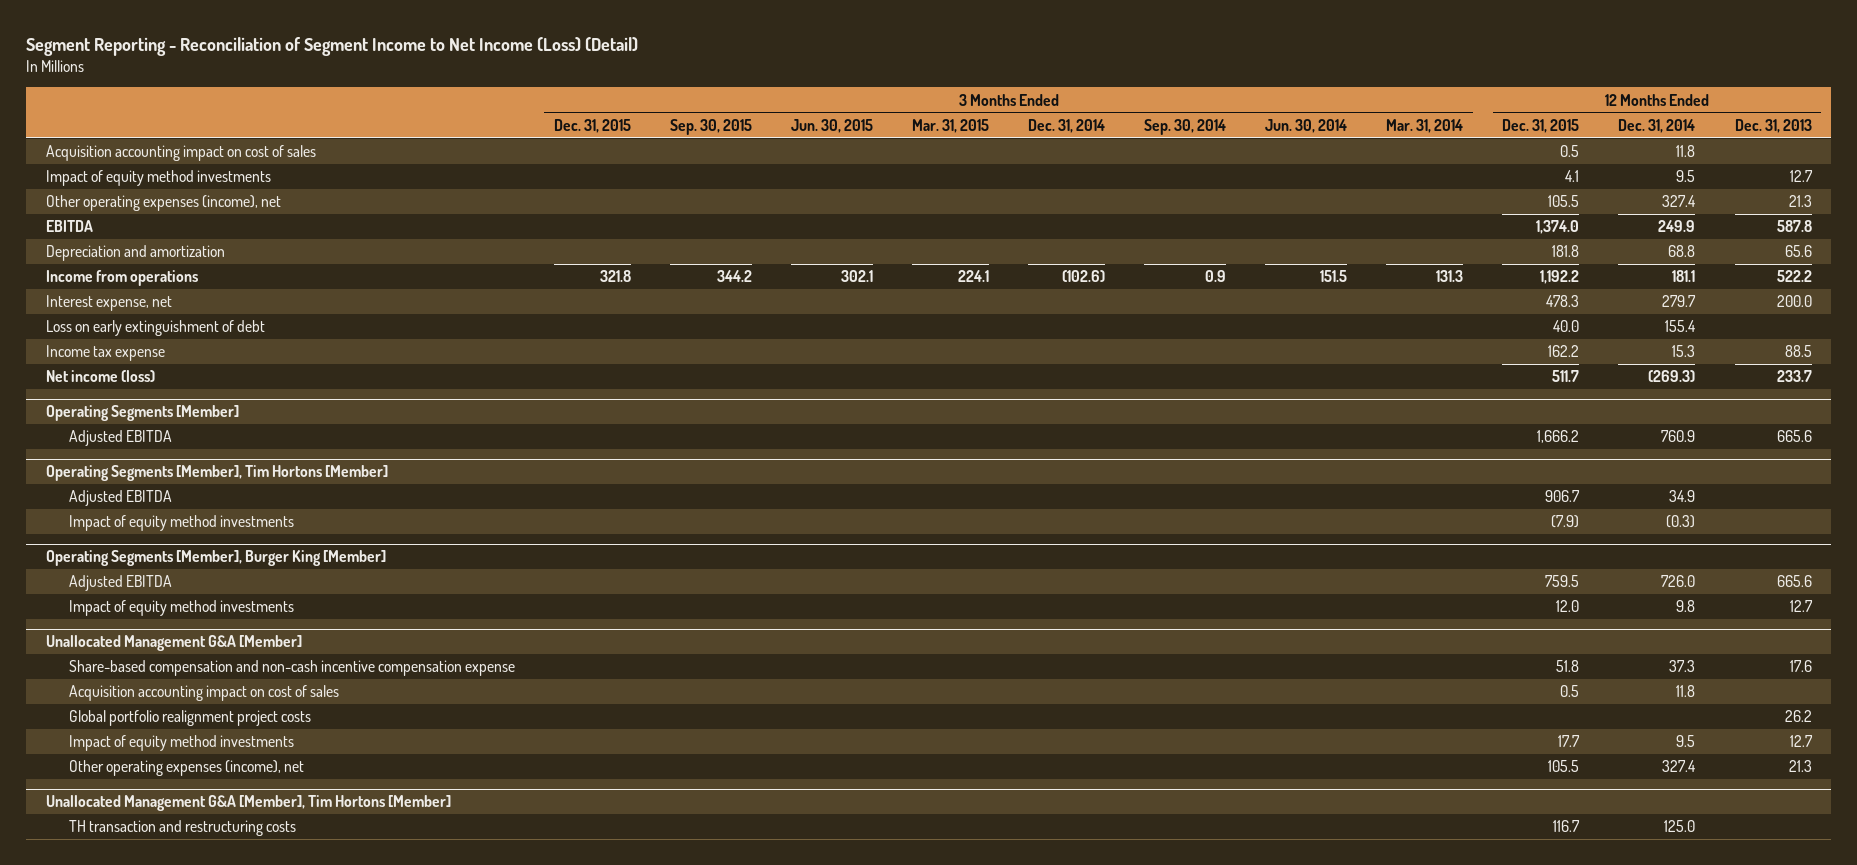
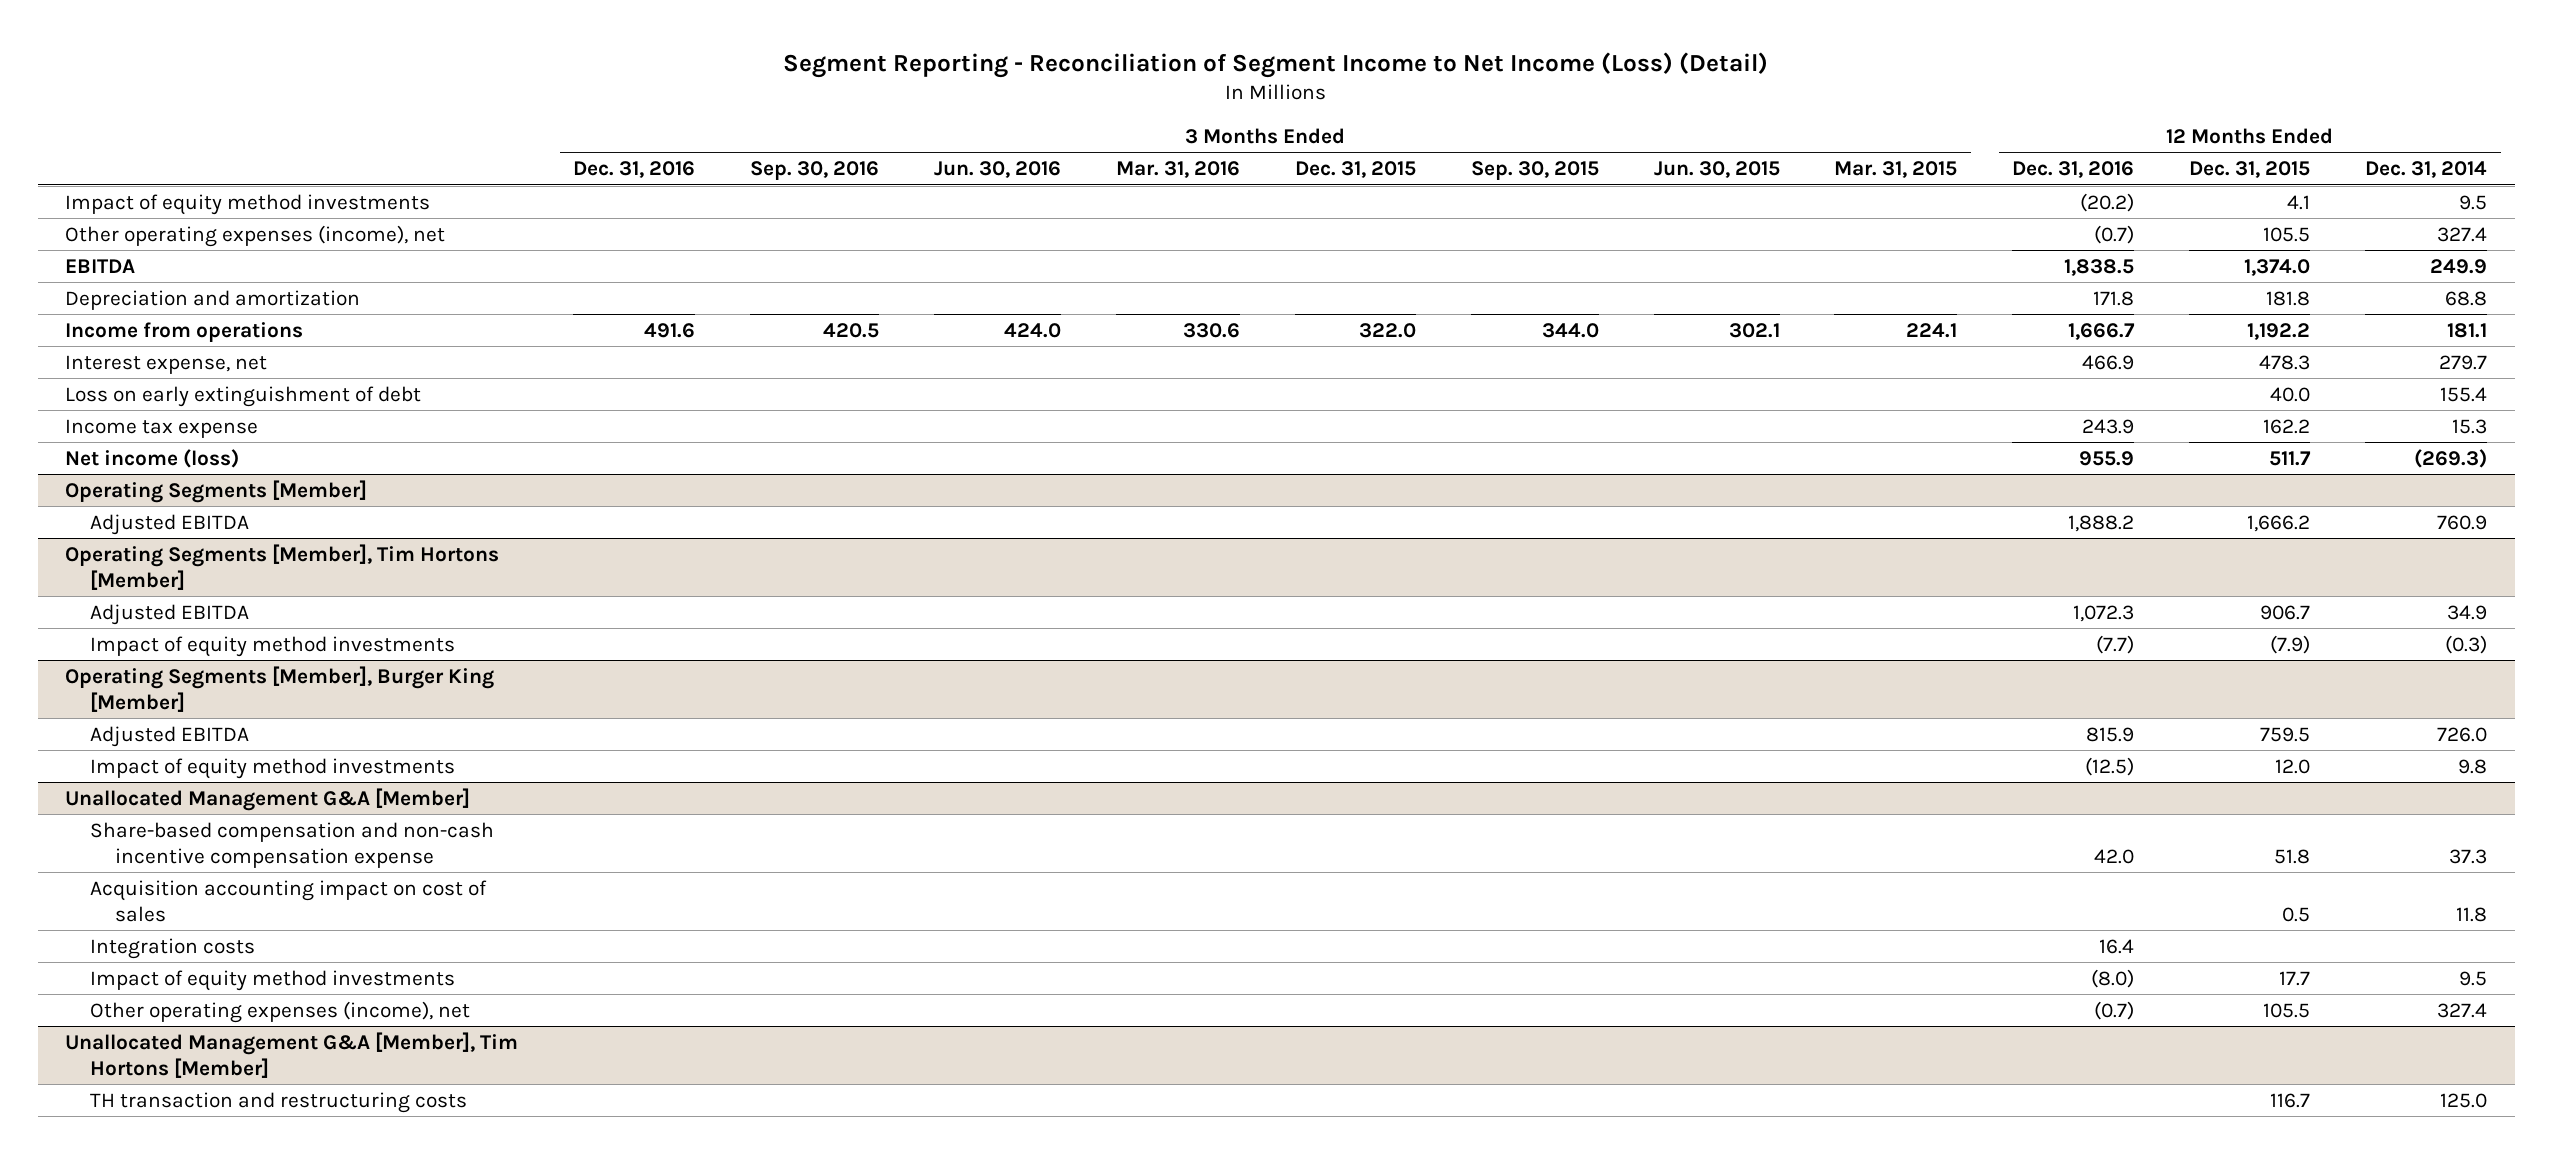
[1028,118,1106,133] Dec. 31, 2014 -> none
[1144,118,1227,135] Sep. 30, 2014 -> none
[1265,118,1348,133] Jun. 30, 2014 -> none
[1386,118,1464,133] Mar. 31, 2014 -> none
[1734,118,1812,133] Dec. 31, 2013 -> none
none -> [573,161,696,179] Dec. 31, 2016
none -> [750,161,880,181] Sep. 30, 2016
none -> [934,161,1062,179] Jun. 30, 2016
none -> [1115,161,1240,179] Mar. 31, 2016
none -> [2012,161,2135,179] Dec. 31, 2016
[45,145,316,162] Acquisition accounting impact on cost of sales -> none
[599,270,631,283] 321.8 -> [1358,322,1416,338] 322.0
[717,270,753,283] 344.2 -> [1541,322,1599,338] 344.0
[68,710,311,727] Global portfolio realignment project costs -> none
none -> [90,937,256,959] Integration costs

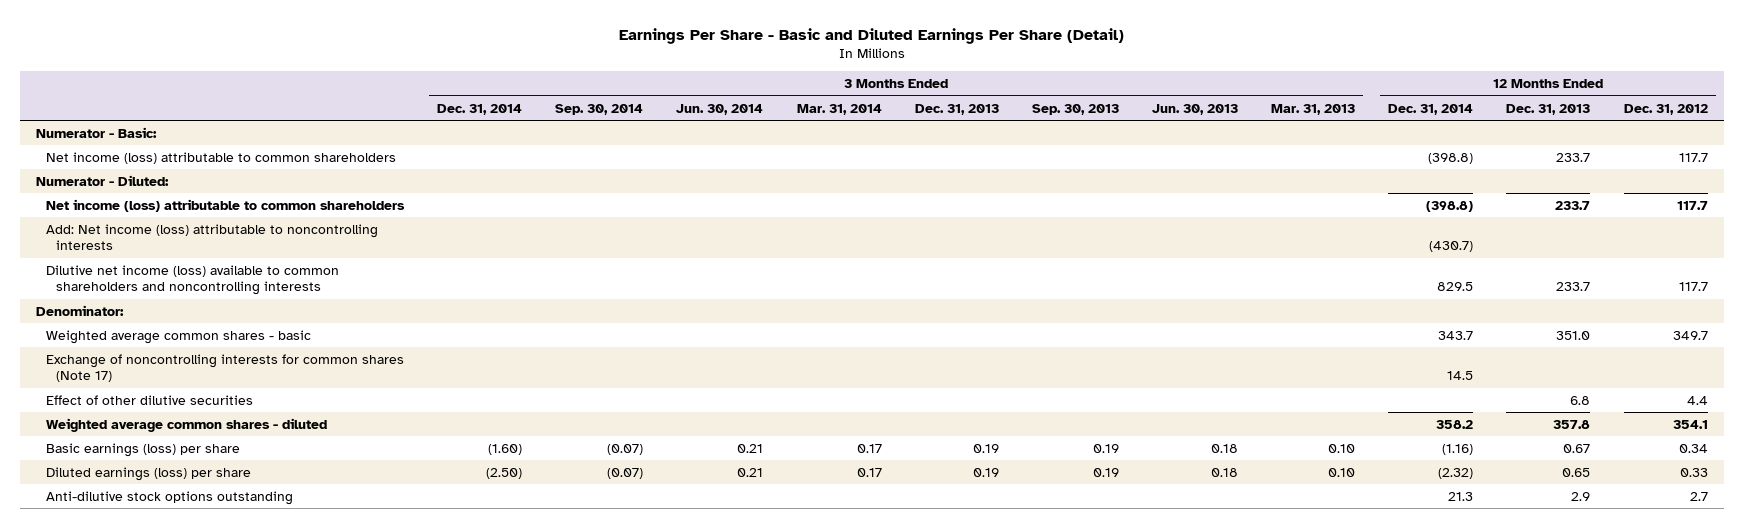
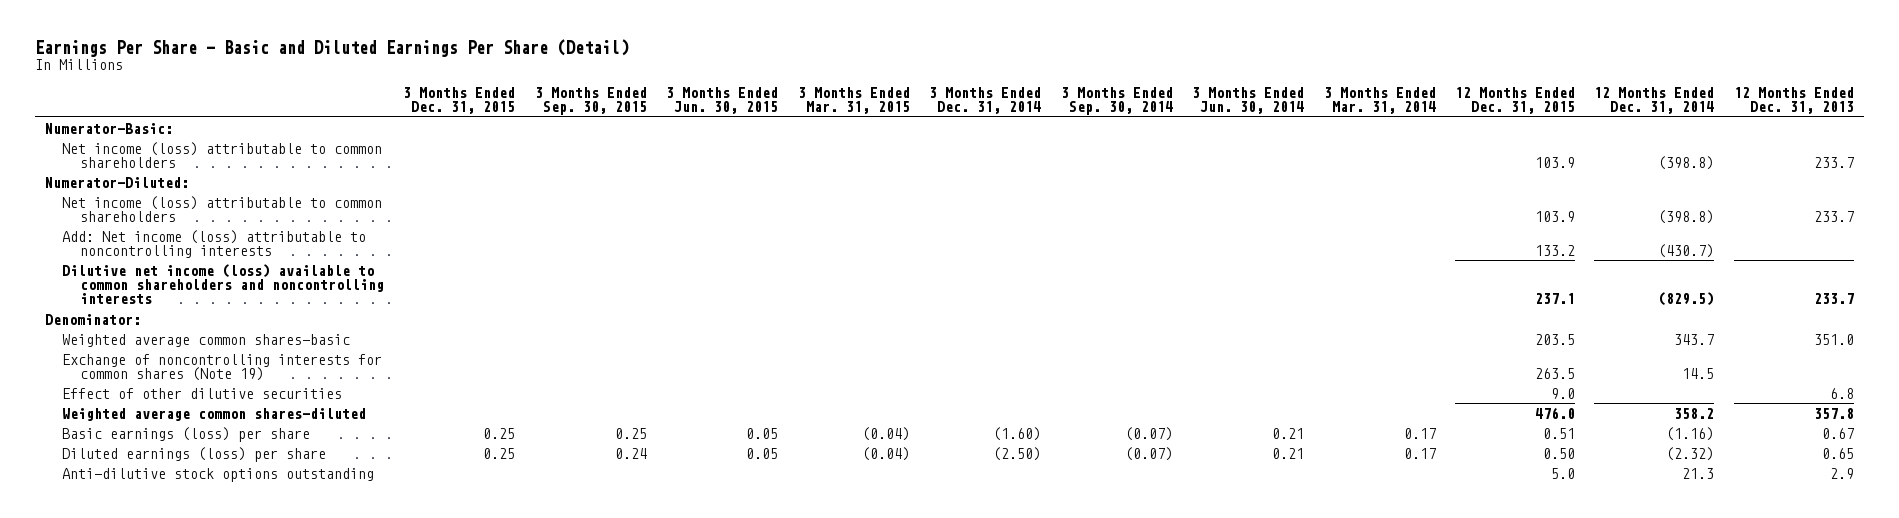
[914,103,999,115] Dec. 31, 2013 -> none
[1031,103,1119,115] Sep. 30, 2013 -> none
[1152,103,1239,115] Jun. 30, 2013 -> none
[1271,103,1356,115] Mar. 31, 2013 -> none
[1623,103,1708,115] Dec. 31, 2012 -> none
none -> [403,86,516,115] 3 Months Ended Dec. 31, 2015
none -> [534,86,647,116] 3 Months Ended Sep. 30, 2015
none -> [666,86,779,115] 3 Months Ended Jun. 30, 2015
none -> [797,86,910,115] 3 Months Ended Mar. 31, 2015
none -> [1454,86,1575,115] 12 Months Ended Dec. 31, 2015
[36,126,158,138] Numerator - Basic: -> [44,122,173,134] Numerator-Basic:
[36,174,170,186] Numerator - Diluted: -> [44,176,189,188] Numerator-Diluted:
[1437,282,1474,292] 829.5 -> [1658,292,1715,307] (829.5)
[45,329,311,344] Weighted average common shares - basic -> [62,333,351,347] Weighted average common shares-basic
[45,353,404,383] Exchange of noncontrolling interests for common shares (Note 17) -> [62,353,383,381] Exchange of noncontrolling interests for common shares (Note 19)
[45,417,327,432] Weighted average common shares - diluted -> [62,407,367,421] Weighted average common shares-diluted

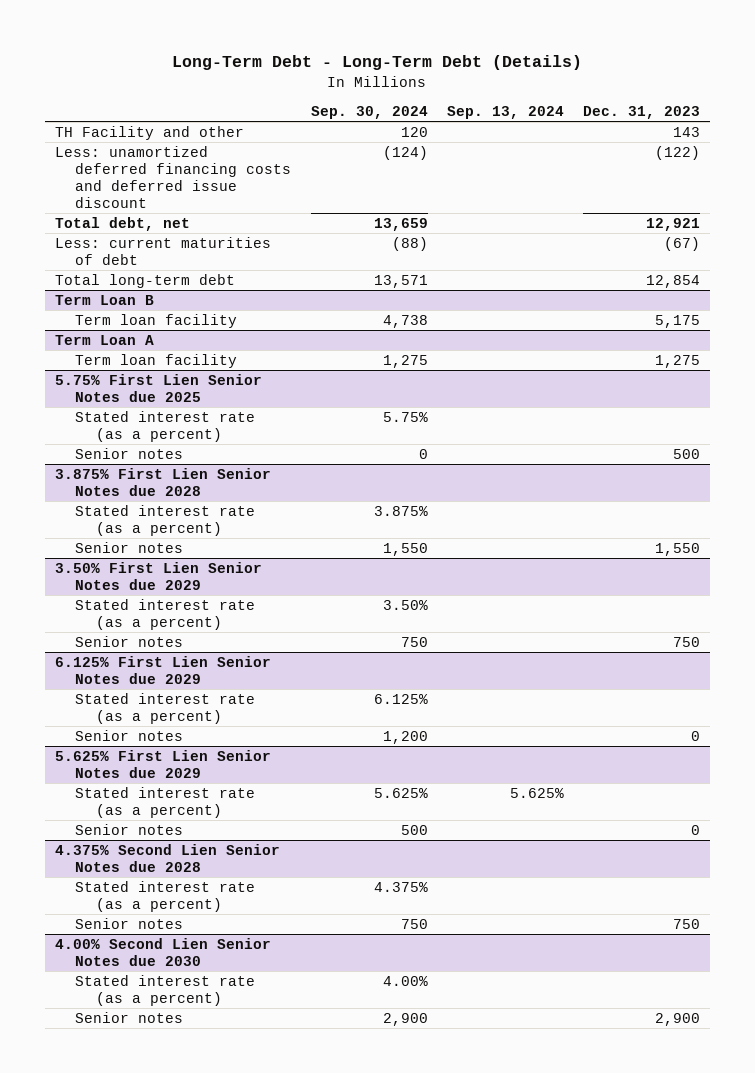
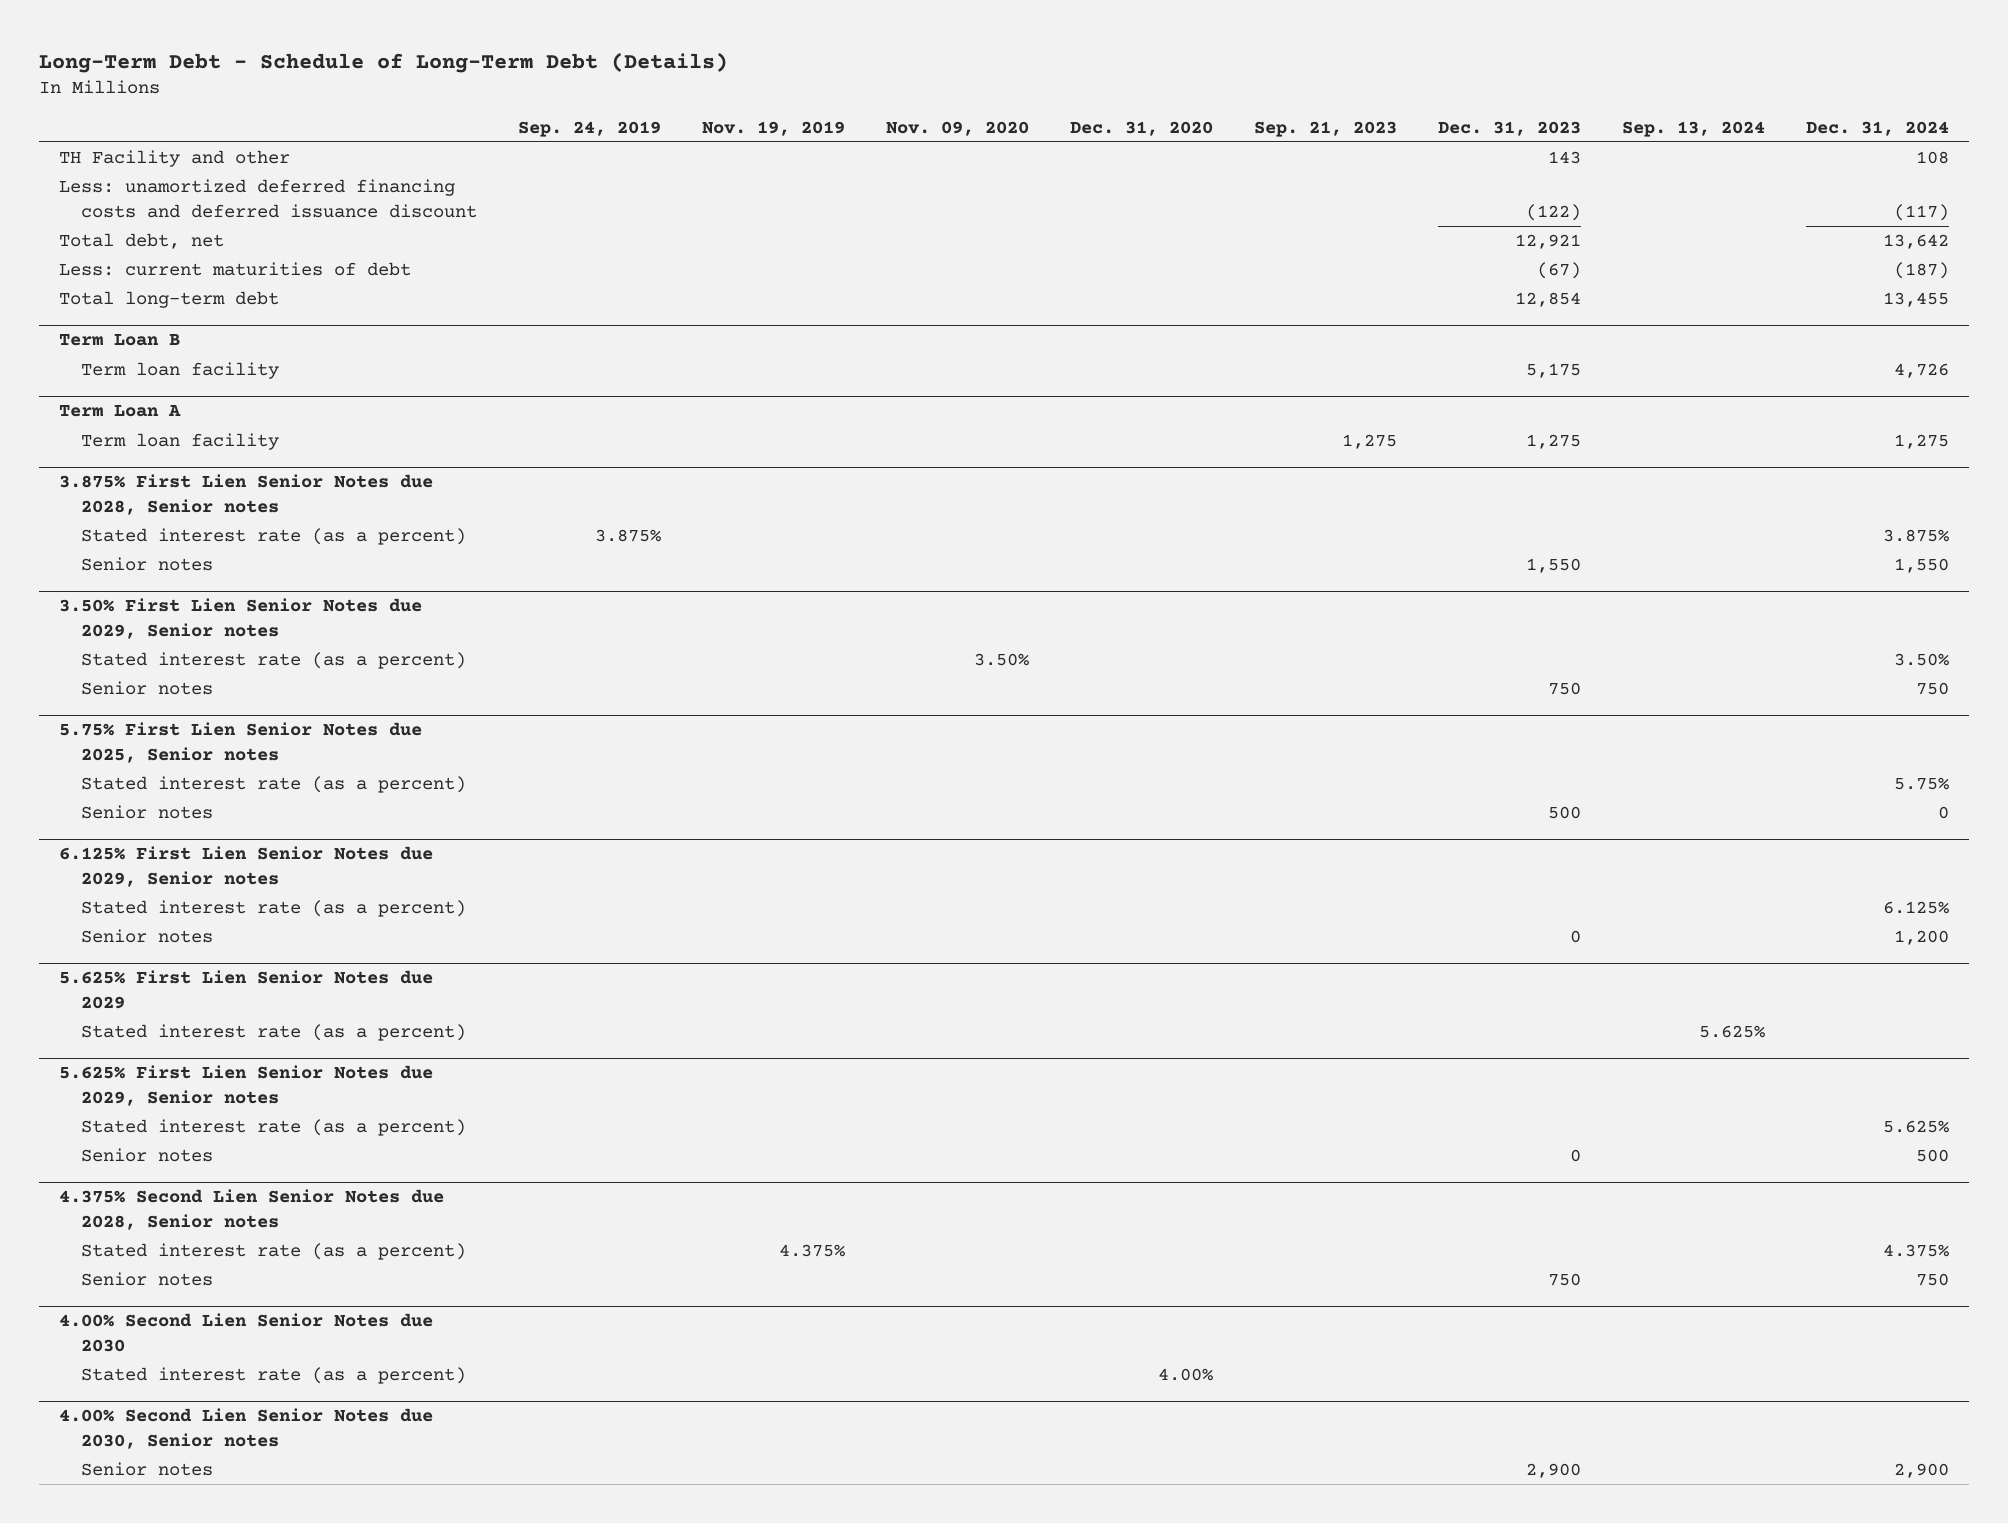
[172,55,583,71] Long-Term Debt - Long-Term Debt (Details) -> [38,51,728,73] Long-Term Debt - Schedule of Long-Term Debt (Details)
[310,105,428,119] Sep. 30, 2024 -> none
none -> [518,120,662,137] Sep. 24, 2019
none -> [702,120,846,136] Nov. 19, 2019
none -> [886,120,1030,136] Nov. 09, 2020
none -> [1070,120,1214,136] Dec. 31, 2020
none -> [1254,120,1398,137] Sep. 21, 2023
none -> [1805,120,1949,136] Dec. 31, 2024
[54,145,292,208] Less: unamortized deferred financing costs and deferred issue discount -> [59,179,478,218] Less: unamortized deferred financing costs and deferred issuance discount
[54,373,262,402] 5.75% First Lien Senior Notes due 2025 -> none
[75,410,256,442] Stated interest rate (as a percent) -> none
[75,447,184,459] Senior notes -> none
[54,467,271,496] 3.875% First Lien Senior Notes due 2028 -> [59,474,434,515] 3.875% First Lien Senior Notes due 2028, Senior notes
[54,561,262,590] 3.50% First Lien Senior Notes due 2029 -> [59,598,423,639] 3.50% First Lien Senior Notes due 2029, Senior notes
[54,655,271,684] 6.125% First Lien Senior Notes due 2029 -> none
none -> [59,722,423,763] 5.75% First Lien Senior Notes due 2025, Senior notes
none -> [81,805,214,820] Senior notes
none -> [59,846,434,887] 6.125% First Lien Senior Notes due 2029, Senior notes
none -> [81,900,467,918] Stated interest rate (as a percent)
none -> [59,1065,434,1106] 5.625% First Lien Senior Notes due 2029, Senior notes
none -> [81,1119,467,1137] Stated interest rate (as a percent)
[54,843,280,872] 4.375% Second Lien Senior Notes due 2028 -> [59,1189,445,1230] 4.375% Second Lien Senior Notes due 2028, Senior notes
none -> [59,1408,434,1449] 4.00% Second Lien Senior Notes due 2030, Senior notes

